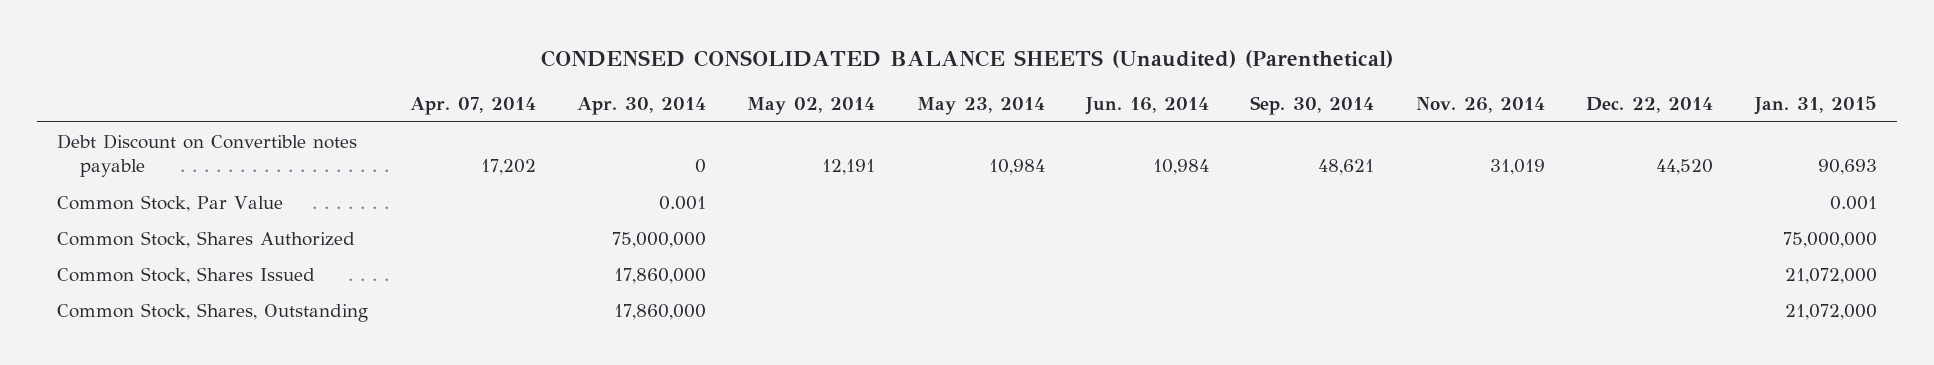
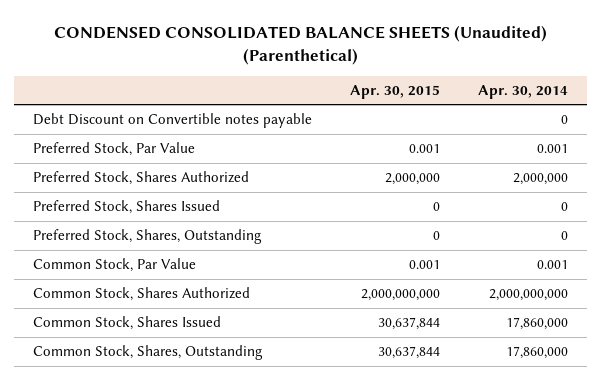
[409,97,536,116] Apr. 07, 2014 -> none
[747,97,876,116] May 02, 2014 -> none
[916,97,1045,116] May 23, 2014 -> none
[1085,97,1210,116] Jun. 16, 2014 -> none
[1250,96,1375,116] Sep. 30, 2014 -> none
[1415,97,1545,114] Nov. 26, 2014 -> none
[1586,97,1714,114] Dec. 22, 2014 -> none
[1753,96,1877,116] Jan. 31, 2015 -> none
none -> [350,84,441,99] Apr. 30, 2015
none -> [33,142,196,157] Preferred Stock, Par Value
none -> [33,171,250,186] Preferred Stock, Shares Authorized
none -> [33,200,221,215] Preferred Stock, Shares Issued
none -> [33,229,263,245] Preferred Stock, Shares, Outstanding
[612,231,707,248] 75,000,000 -> [489,289,569,302] 2,000,000,000

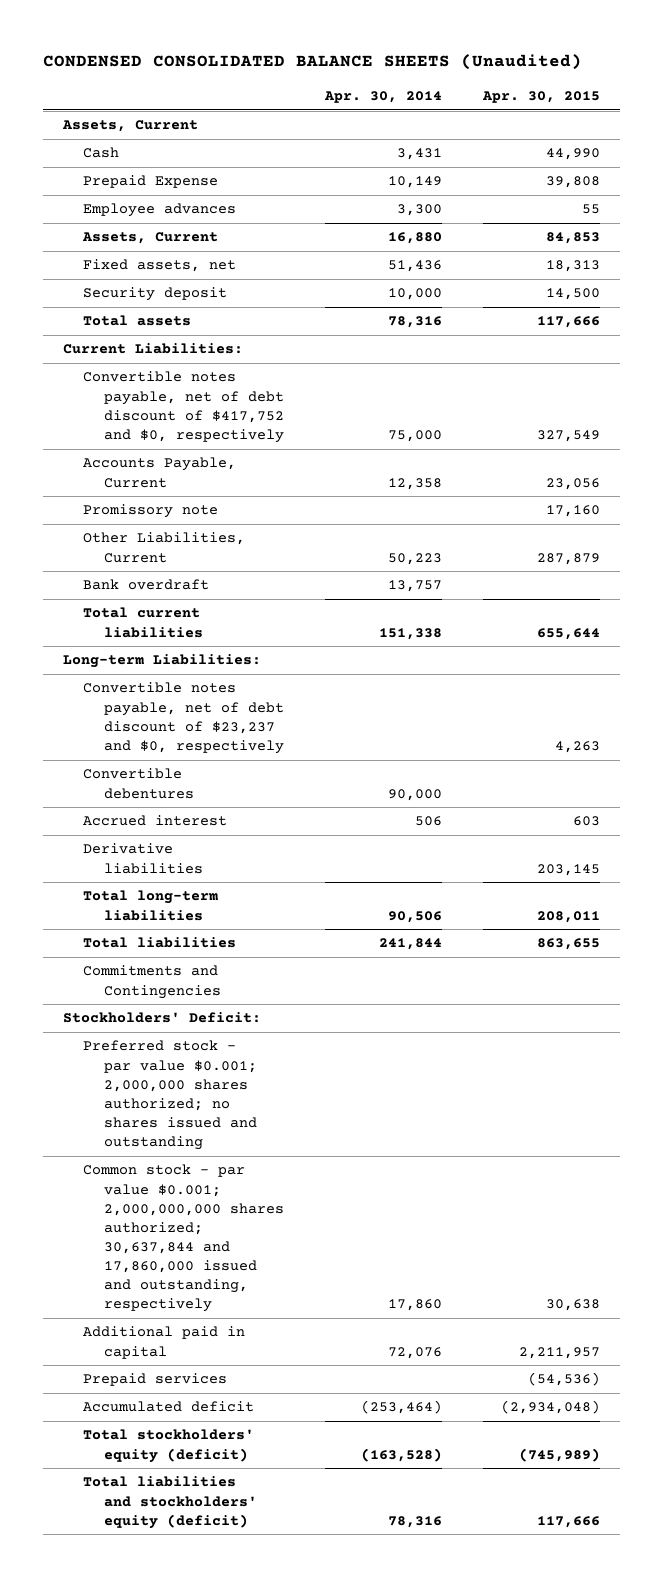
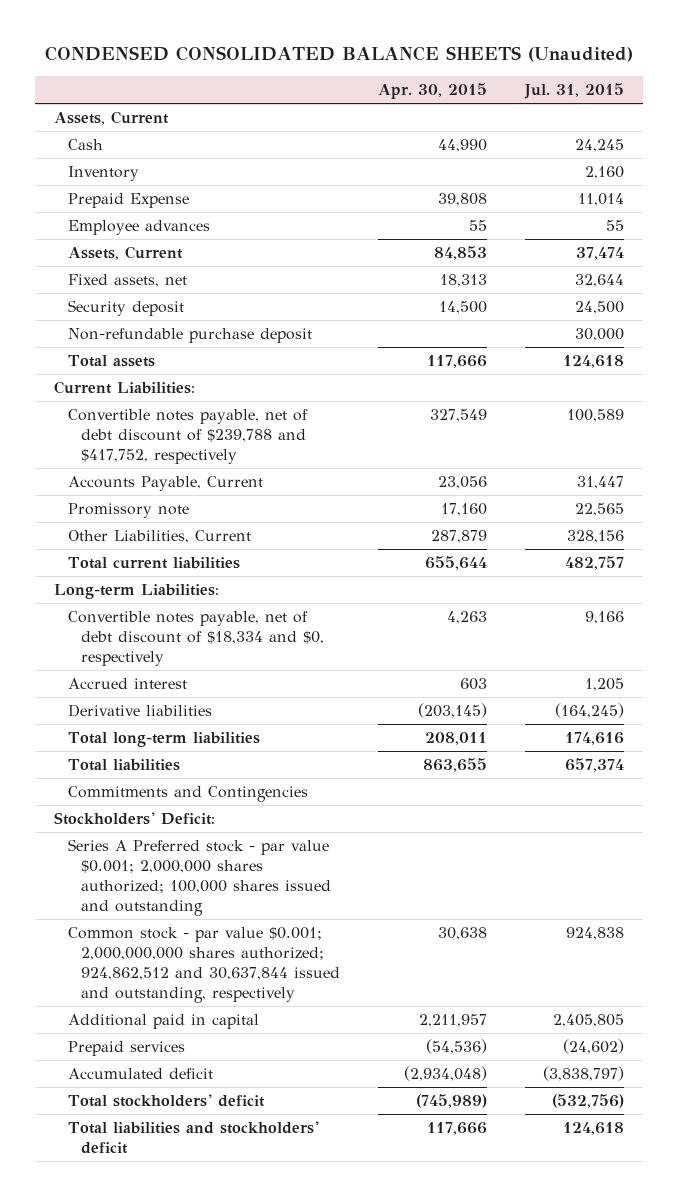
[323,90,442,103] Apr. 30, 2014 -> none
none -> [523,83,624,100] Jul. 31, 2015
none -> [67,166,139,182] Inventory
none -> [67,328,312,344] Non-refundable purchase deposit
[83,371,284,443] Convertible notes payable, net of debt discount of $417,752 and $0, respectively -> [67,409,308,465] Convertible notes payable, net of debt discount of $239,788 and $417,752, respectively
[83,579,210,591] Bank overdraft -> none
[83,768,194,799] Convertible debentures -> none
[83,682,284,754] Convertible notes payable, net of debt discount of $23,237 and $0, respectively -> [67,611,325,667] Convertible notes payable, net of debt discount of $18,334 and $0, respectively
[536,863,600,876] 203,145 -> [418,703,488,719] (203,145)
[83,1040,257,1151] Preferred stock - par value $0.001; 2,000,000 shares authorized; no shares issued and outstanding -> [67,839,332,917] Series A Preferred stock - par value $0.001; 2,000,000 shares authorized; 100,000 shares issued and outstanding
[83,1164,284,1313] Common stock - par value $0.001; 2,000,000,000 shares authorized; 30,637,844 and 17,860,000 issued and outstanding, respectively -> [67,927,341,1004] Common stock - par value $0.001; 2,000,000,000 shares authorized; 924,862,512 and 30,637,844 issued and outstanding, respectively
[83,1429,255,1463] Total stockholders' equity (deficit) -> [67,1094,265,1108] Total stockholders' deficit
[83,1476,257,1529] Total liabilities and stockholders' equity (deficit) -> [67,1121,319,1155] Total liabilities and stockholders' deficit

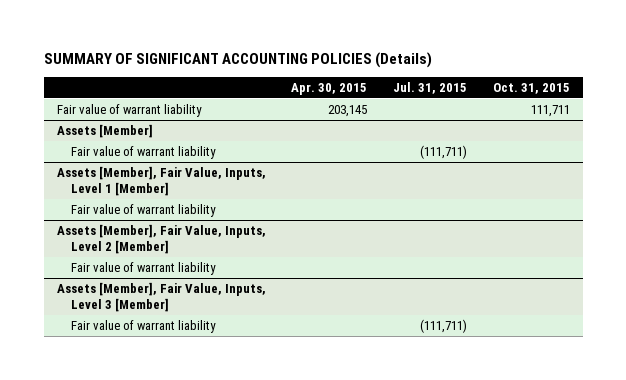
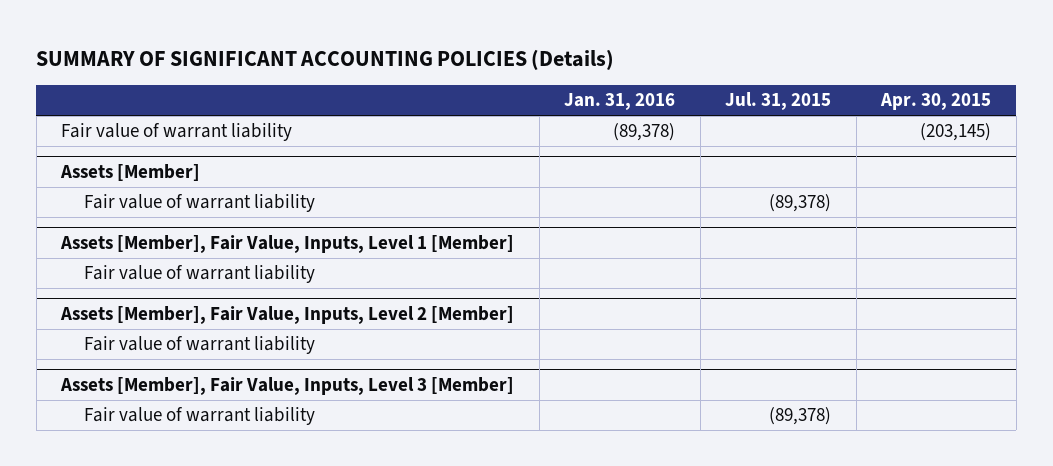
[492,82,570,94] Oct. 31, 2015 -> none
none -> [564,93,676,111] Jan. 31, 2016
[328,104,368,117] 203,145 -> [920,123,992,142] (203,145)
[420,144,468,159] (111,711) -> [769,194,832,213] (89,378)
[420,318,468,333] (111,711) -> [769,407,832,426] (89,378)

